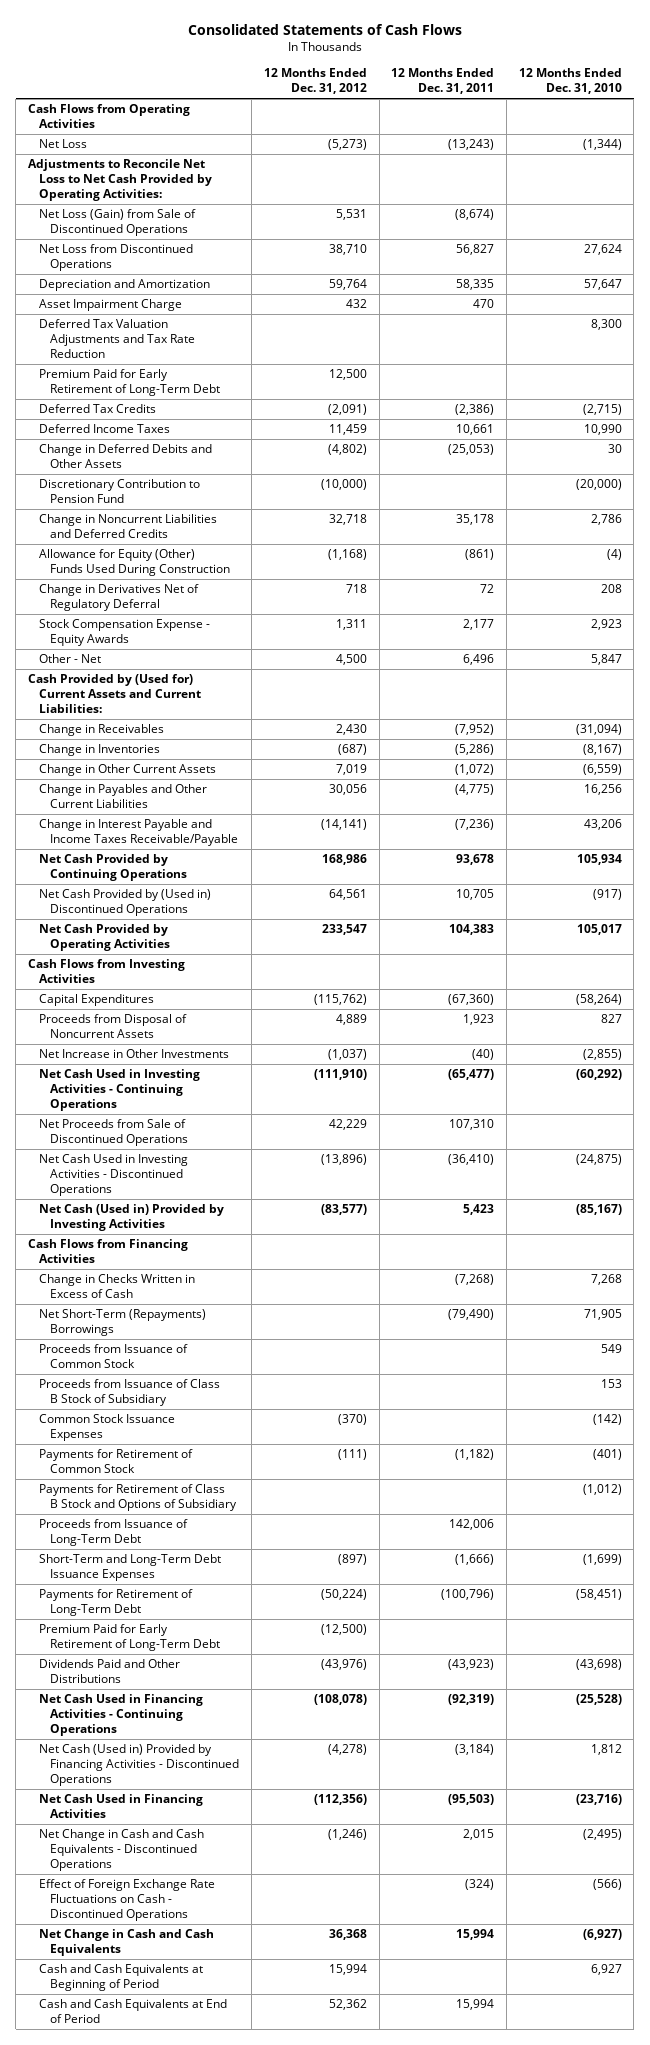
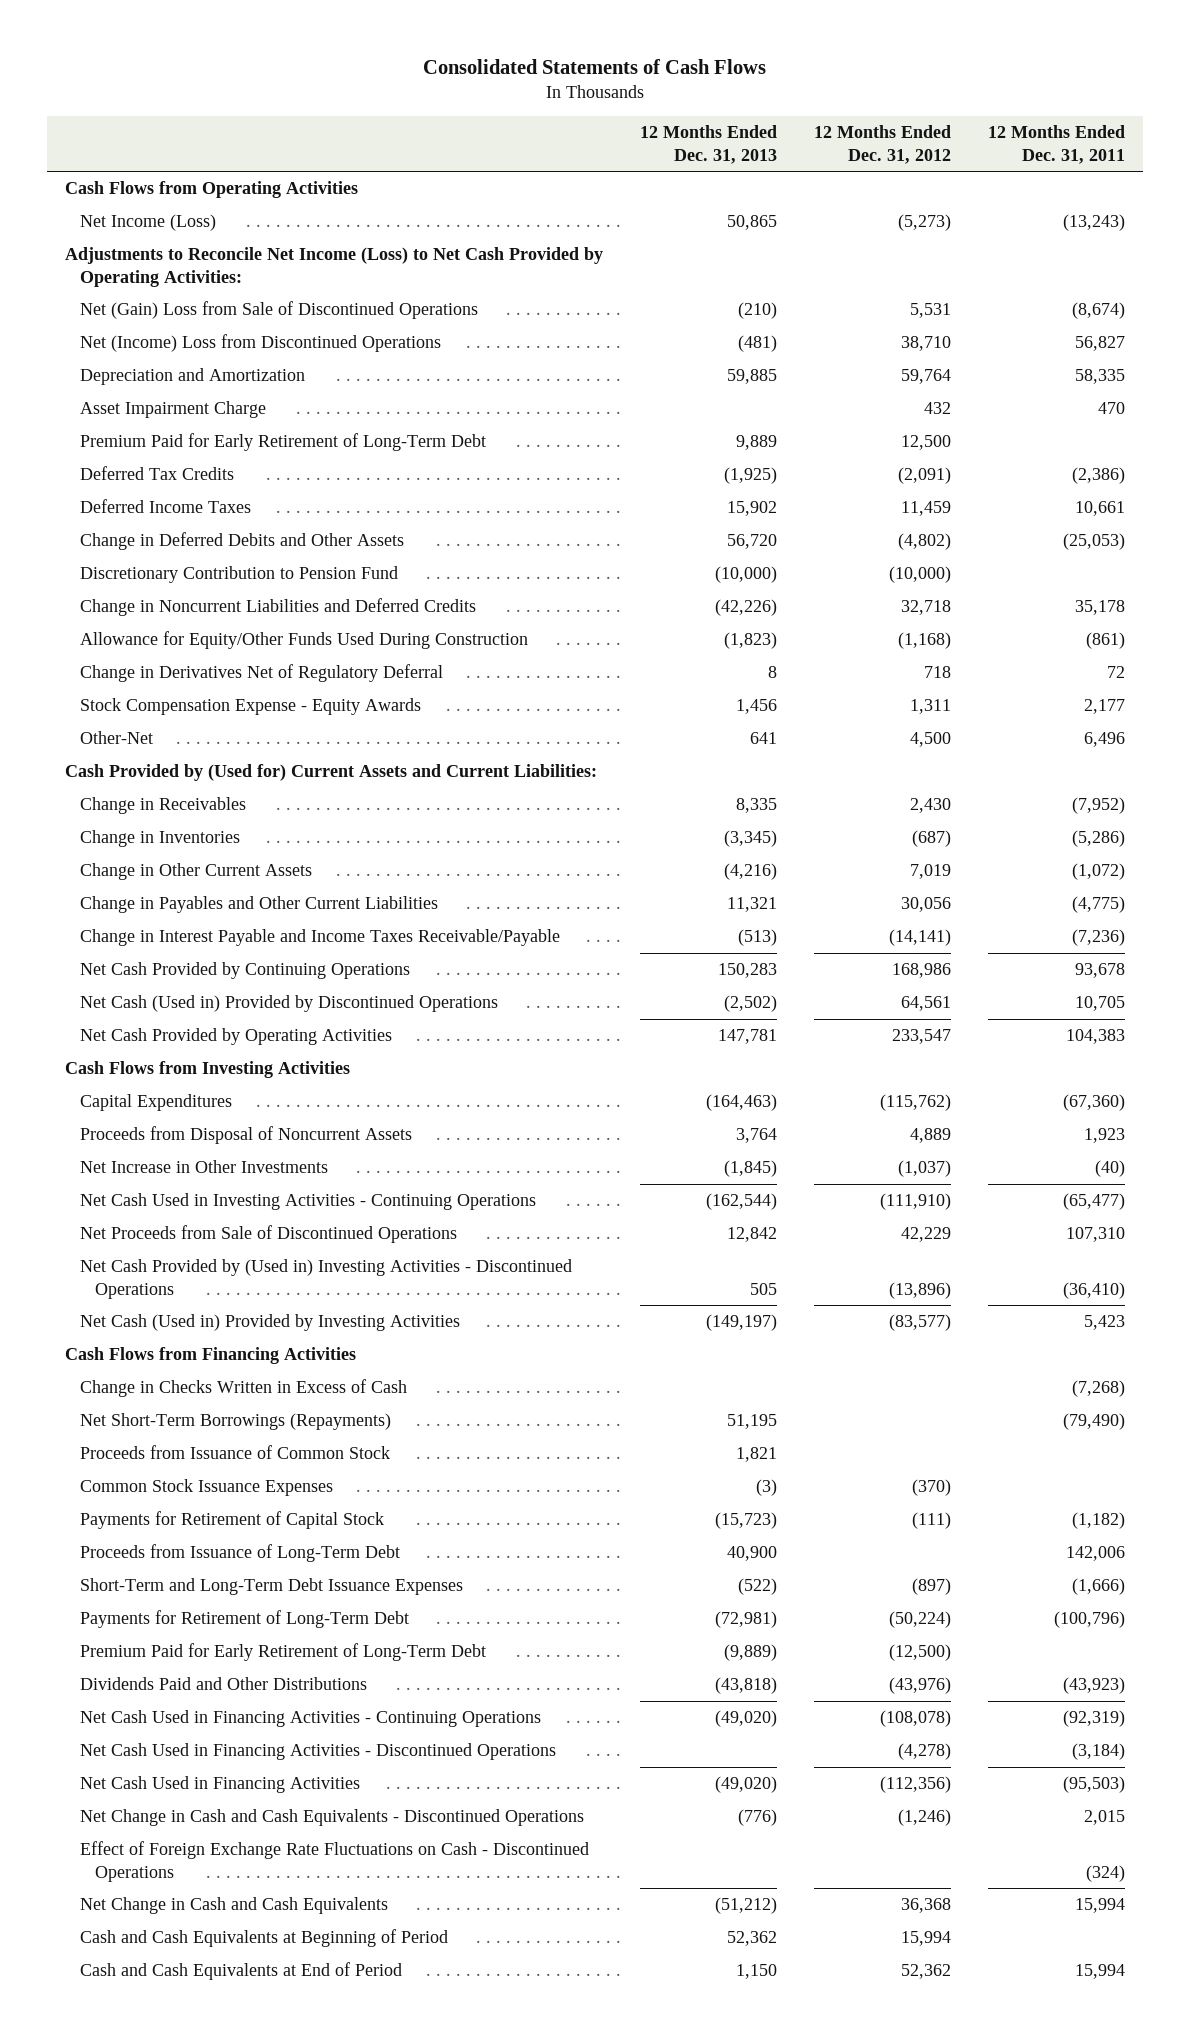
[518,68,622,95] 12 Months Ended Dec. 31, 2010 -> none
none -> [639,125,777,164] 12 Months Ended Dec. 31, 2013
[39,139,88,149] Net Loss -> [79,214,216,232] Net Income (Loss)
[28,159,213,202] Adjustments to Reconcile Net Loss to Net Cash Provided by Operating Activities: -> [65,247,604,287] Adjustments to Reconcile Net Income (Loss) to Net Cash Provided by Operating Activities:
[39,209,197,237] Net Loss (Gain) from Sale of Discontinued Operations -> [79,301,478,320] Net (Gain) Loss from Sale of Discontinued Operations
[39,244,194,272] Net Loss from Discontinued Operations -> [79,334,441,353] Net (Income) Loss from Discontinued Operations
[39,319,196,359] Deferred Tax Valuation Adjustments and Tax Rate Reduction -> none
[39,549,231,577] Allowance for Equity (Other) Funds Used During Construction -> [79,631,528,650] Allowance for Equity/Other Funds Used During Construction
[39,654,102,664] Other - Net -> [79,731,153,745] Other-Net
[39,889,212,917] Net Cash Provided by (Used in) Discontinued Operations -> [79,995,498,1013] Net Cash (Used in) Provided by Discontinued Operations
[39,1154,189,1197] Net Cash Used in Investing Activities - Discontinued Operations -> [79,1259,572,1299] Net Cash Provided by (Used in) Investing Activities - Discontinued Operations
[39,1309,207,1337] Net Short-Term (Repayments) Borrowings -> [79,1413,391,1431] Net Short-Term Borrowings (Repayments)
[39,1379,221,1407] Proceeds from Issuance of Class B Stock of Subsidiary -> none
[39,1484,238,1512] Payments for Retirement of Class B Stock and Options of Subsidiary -> none
[39,1449,194,1474] Payments for Retirement of Common Stock -> [79,1511,384,1530] Payments for Retirement of Capital Stock
[39,1744,240,1787] Net Cash (Used in) Provided by Financing Activities - Discontinued Operations -> [79,1743,556,1761] Net Cash Used in Financing Activities - Discontinued Operations

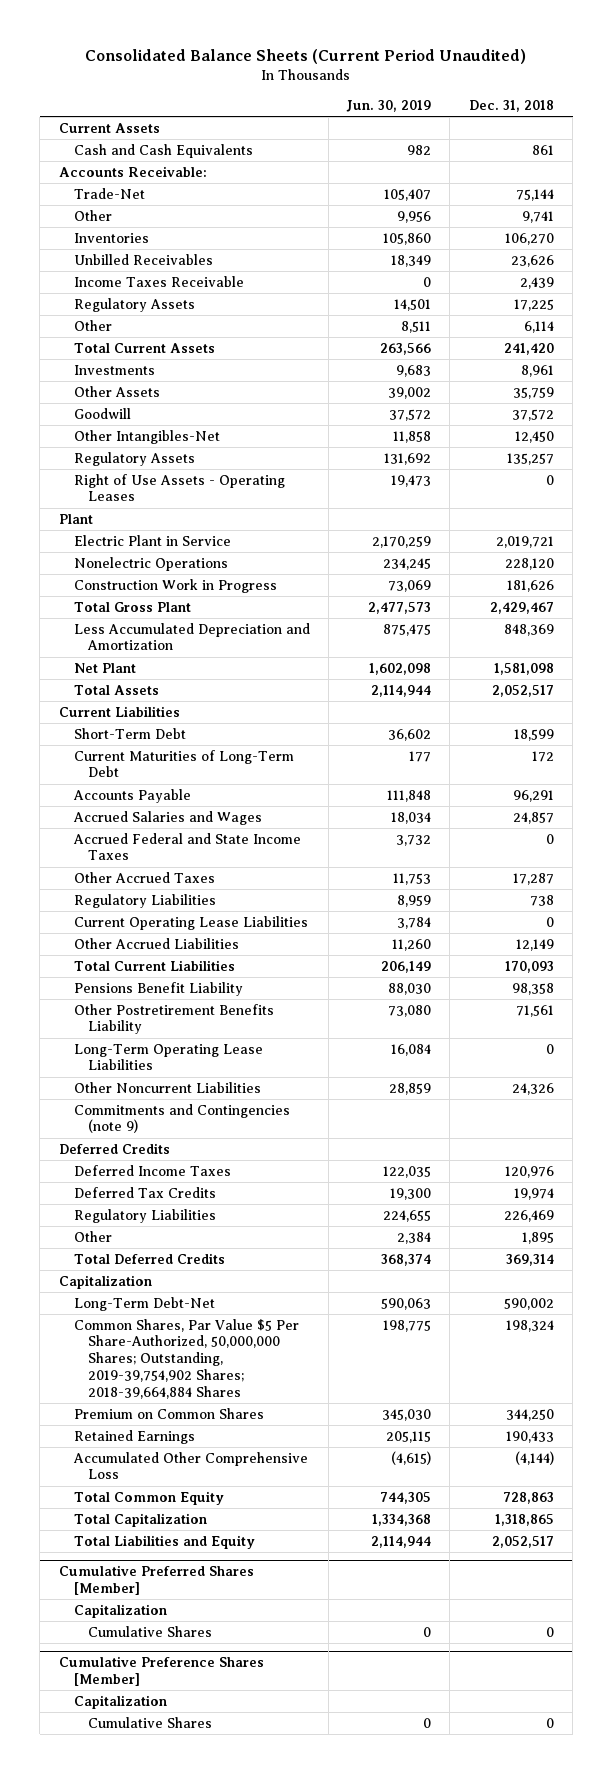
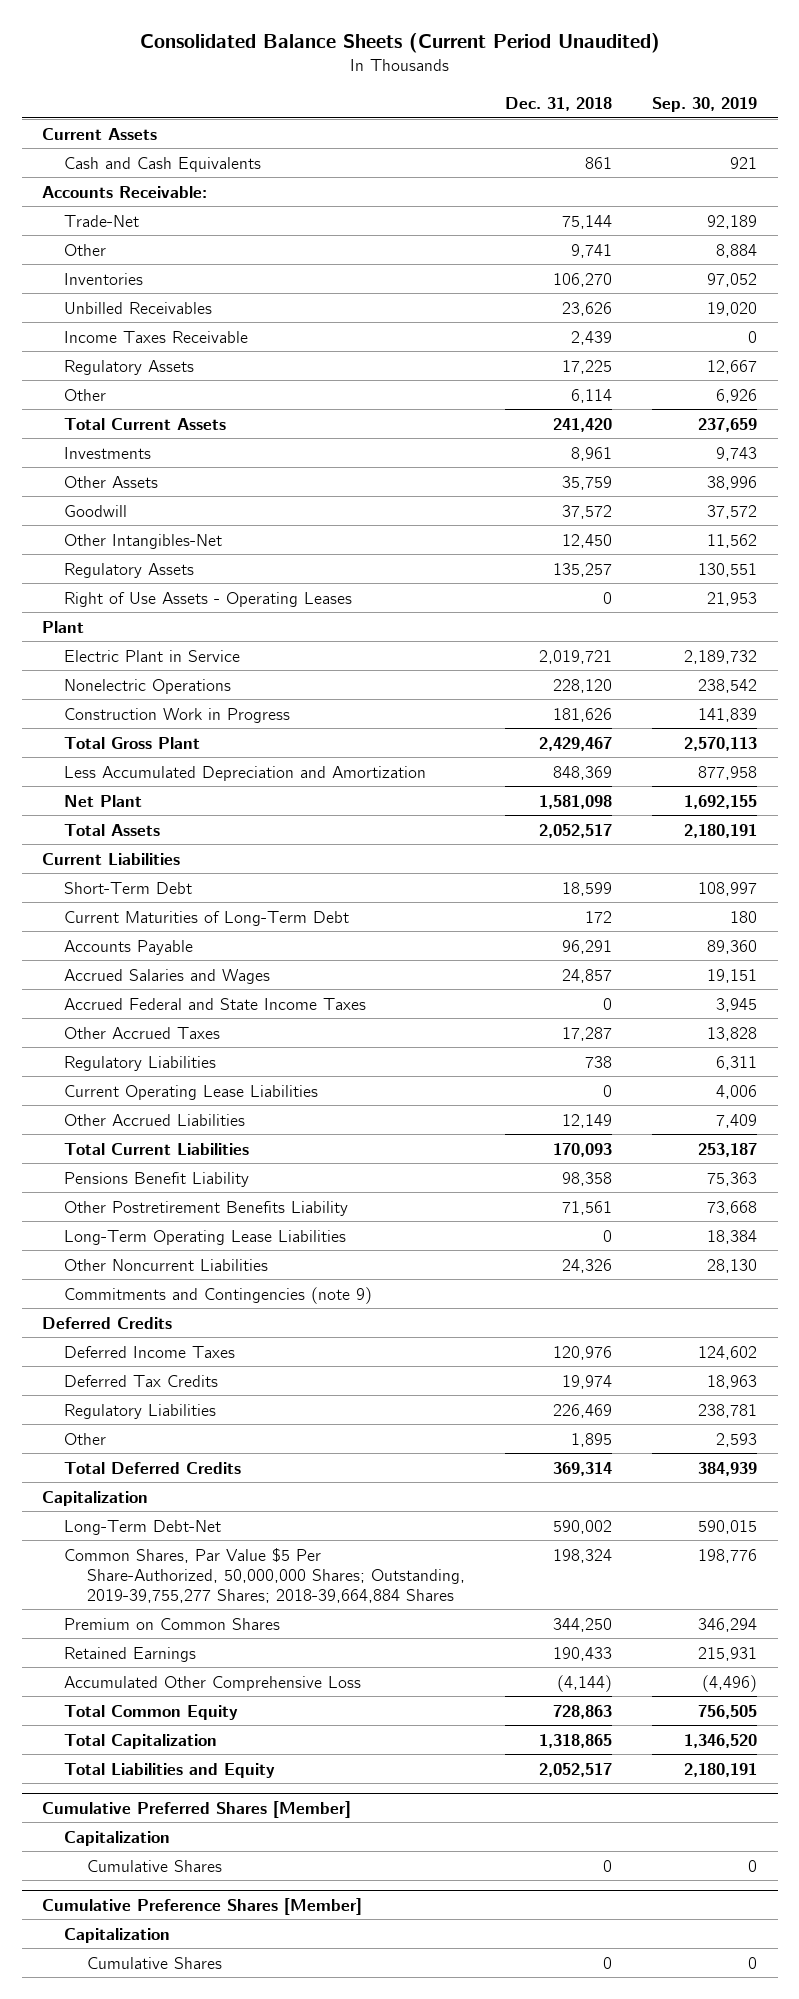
[346,99,432,112] Jun. 30, 2019 -> none
none -> [652,97,758,113] Sep. 30, 2019
[73,1318,299,1399] Common Shares, Par Value $5 Per Share-Authorized, 50,000,000 Shares; Outstanding, 2019-39,754,902 Shares; 2018-39,664,884 Shares -> [64,1547,466,1603] Common Shares, Par Value $5 Per Share-Authorized, 50,000,000 Shares; Outstanding, 2019-39,755,277 Shares; 2018-39,664,884 Shares

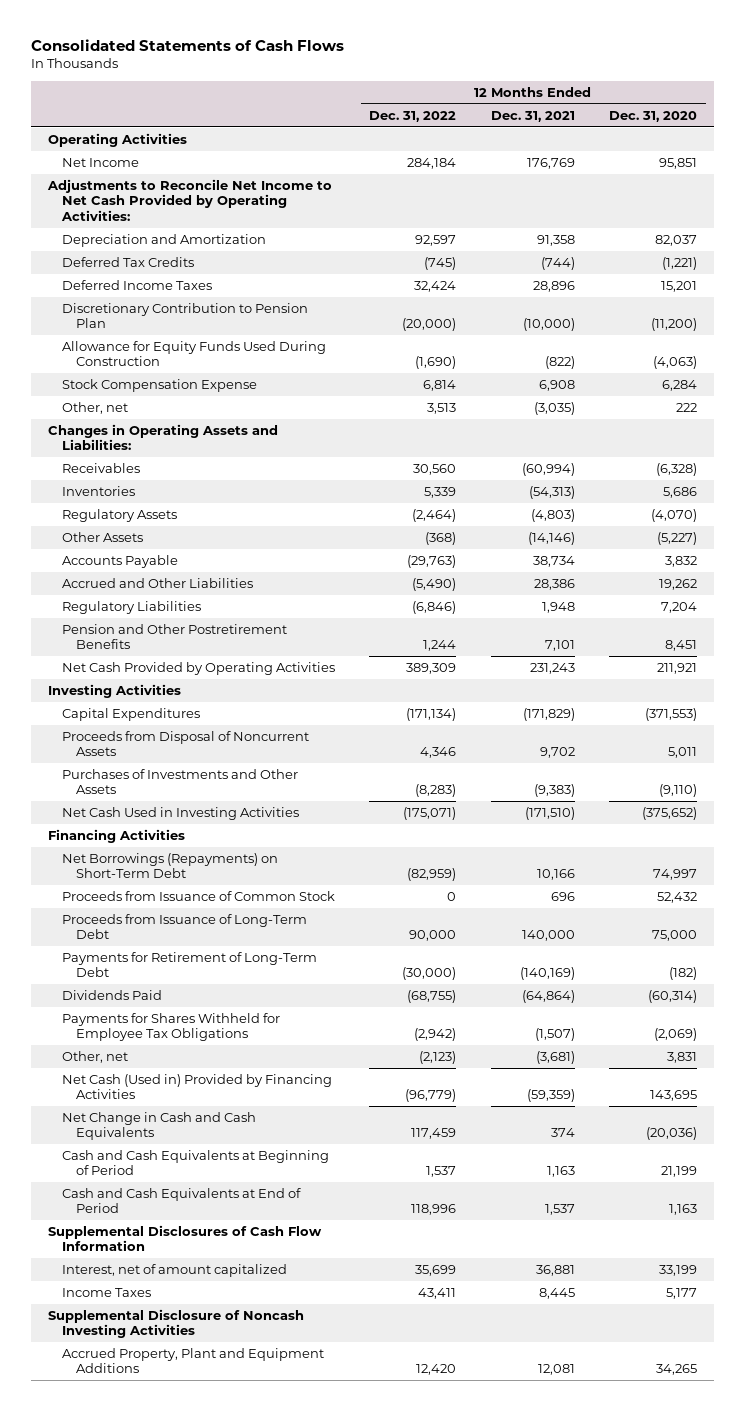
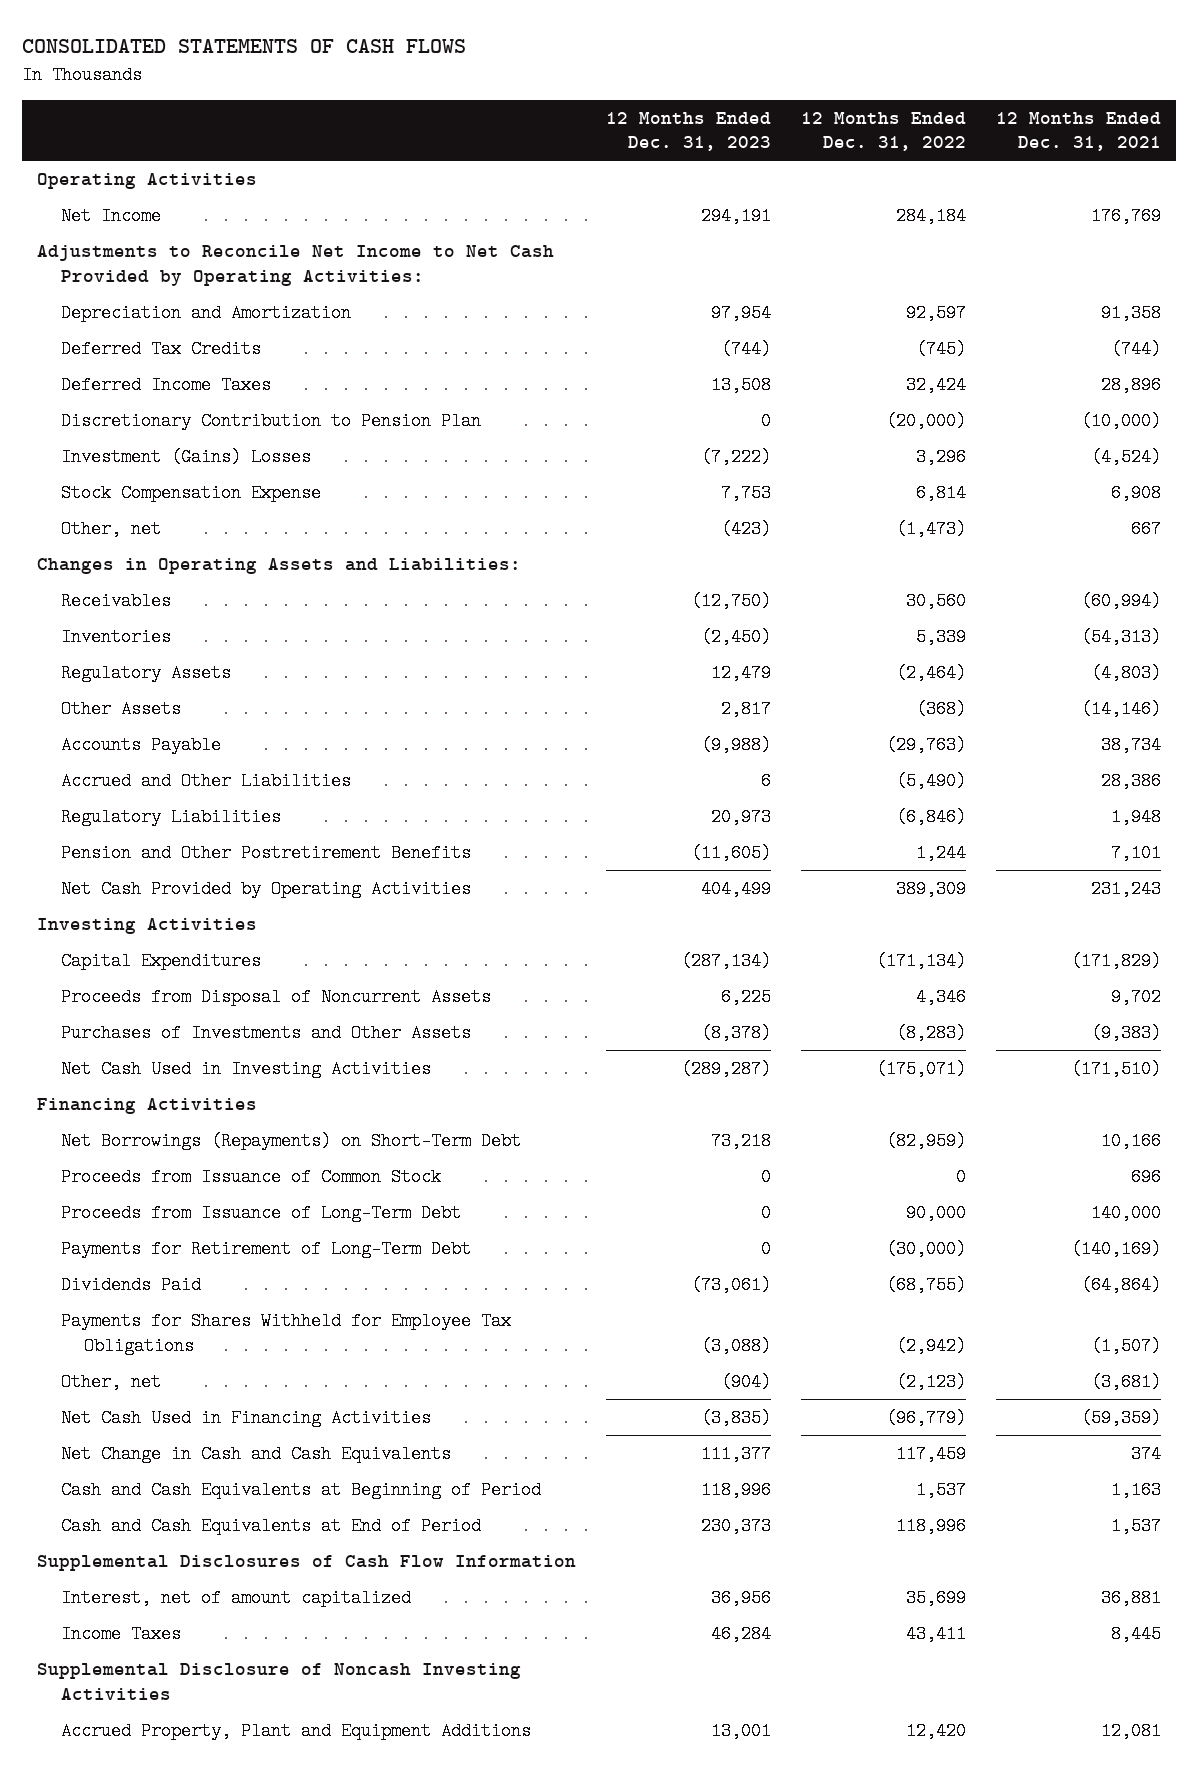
[30,38,344,51] Consolidated Statements of Cash Flows -> [21,38,466,53] CONSOLIDATED STATEMENTS OF CASH FLOWS
[609,110,698,122] Dec. 31, 2020 -> none
none -> [605,111,771,152] 12 Months Ended Dec. 31, 2023
[61,340,326,367] Allowance for Equity Funds Used During Construction -> none
none -> [60,448,311,467] Investment (Gains) Losses
[427,402,457,414] 3,513 -> [895,520,966,539] (1,473)
[533,401,575,415] (3,035) -> [1131,520,1162,539] 667
[61,1073,332,1100] Net Cash (Used in) Provided by Financing Activities -> [60,1409,431,1428] Net Cash Used in Financing Activities

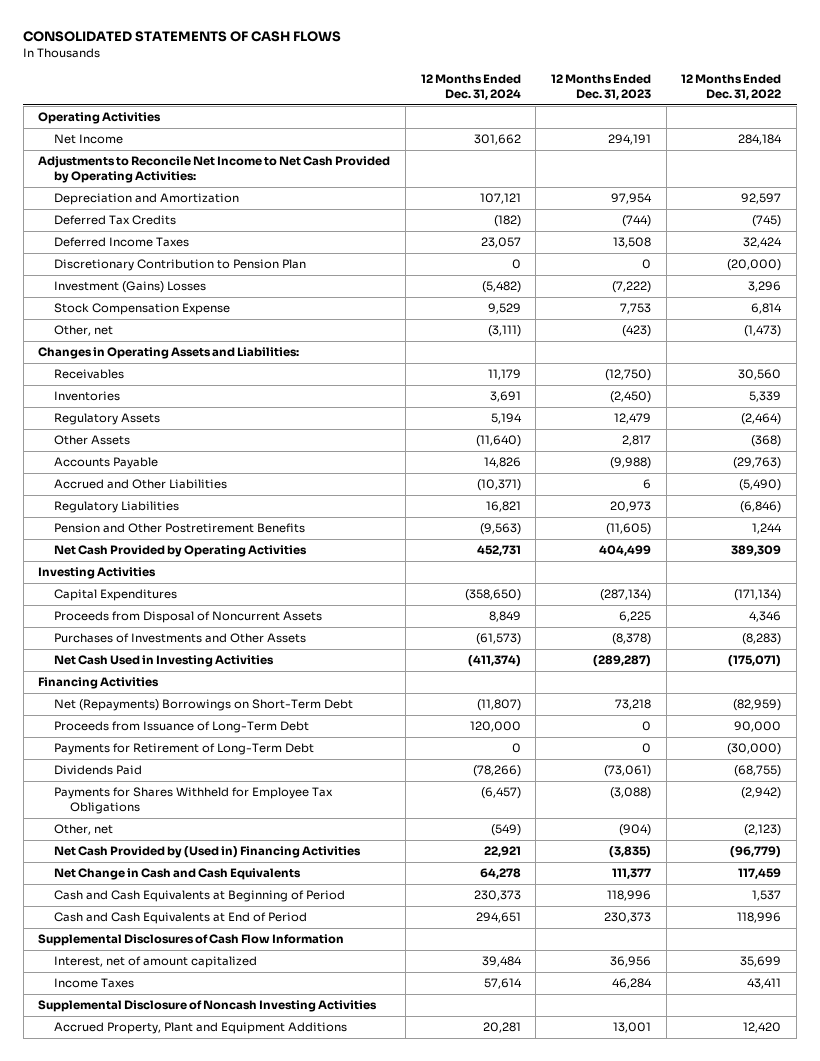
[996,111,1162,152] 12 Months Ended Dec. 31, 2021 -> none
none -> [420,74,521,101] 12 Months Ended Dec. 31, 2024
[60,1168,441,1187] Proceeds from Issuance of Common Stock -> none
[60,1132,521,1151] Net Borrowings (Repayments) on Short-Term Debt -> [54,699,354,712] Net (Repayments) Borrowings on Short-Term Debt
[60,1409,431,1428] Net Cash Used in Financing Activities -> [54,846,362,859] Net Cash Provided by (Used in) Financing Activities

